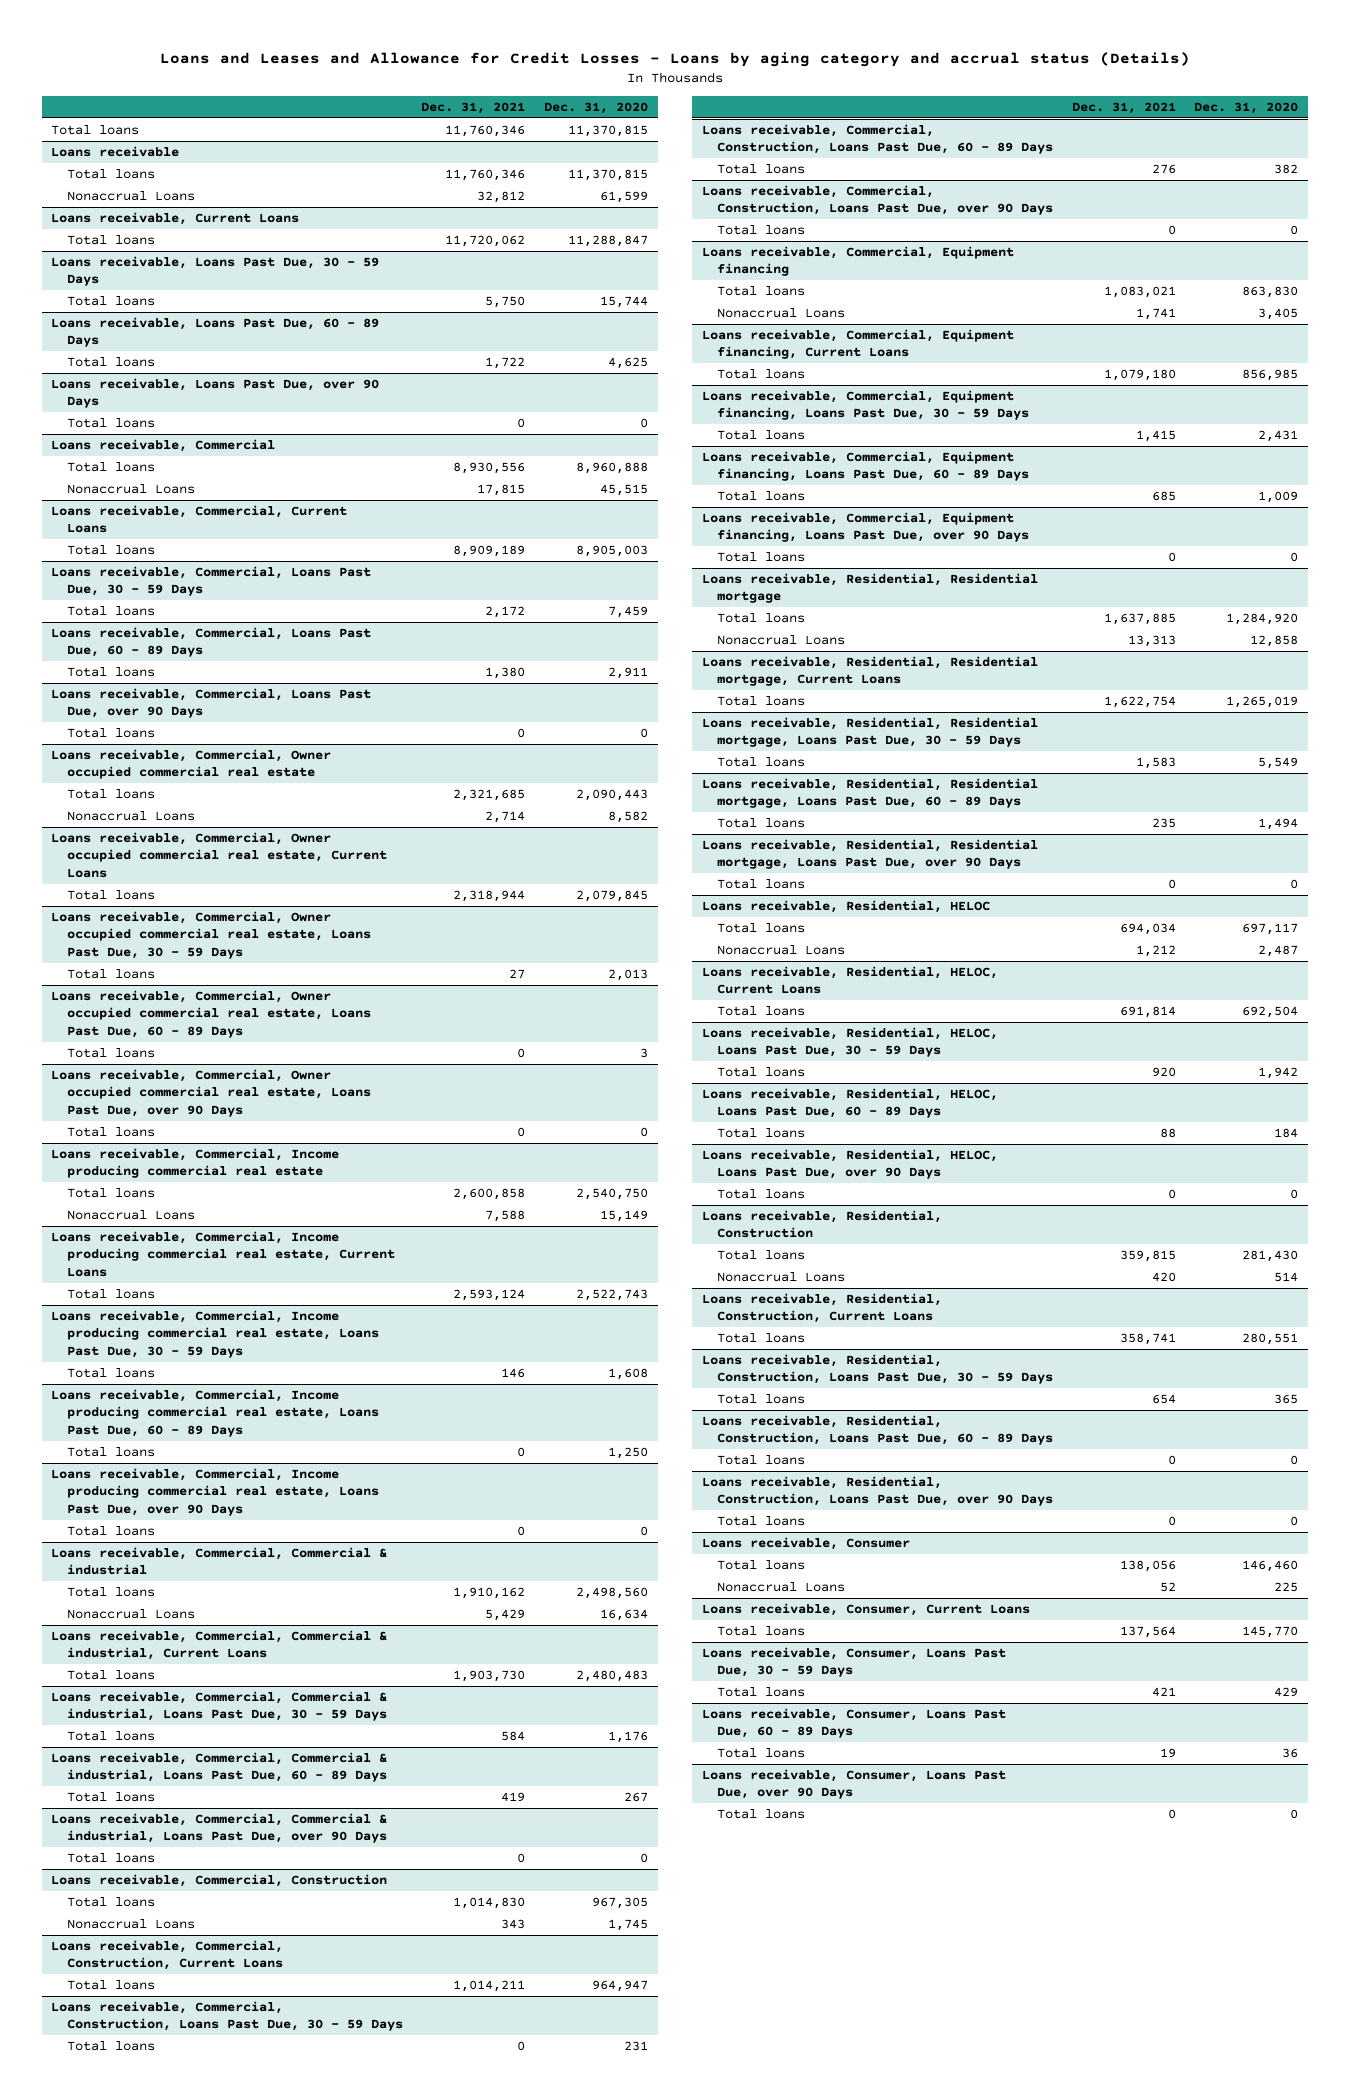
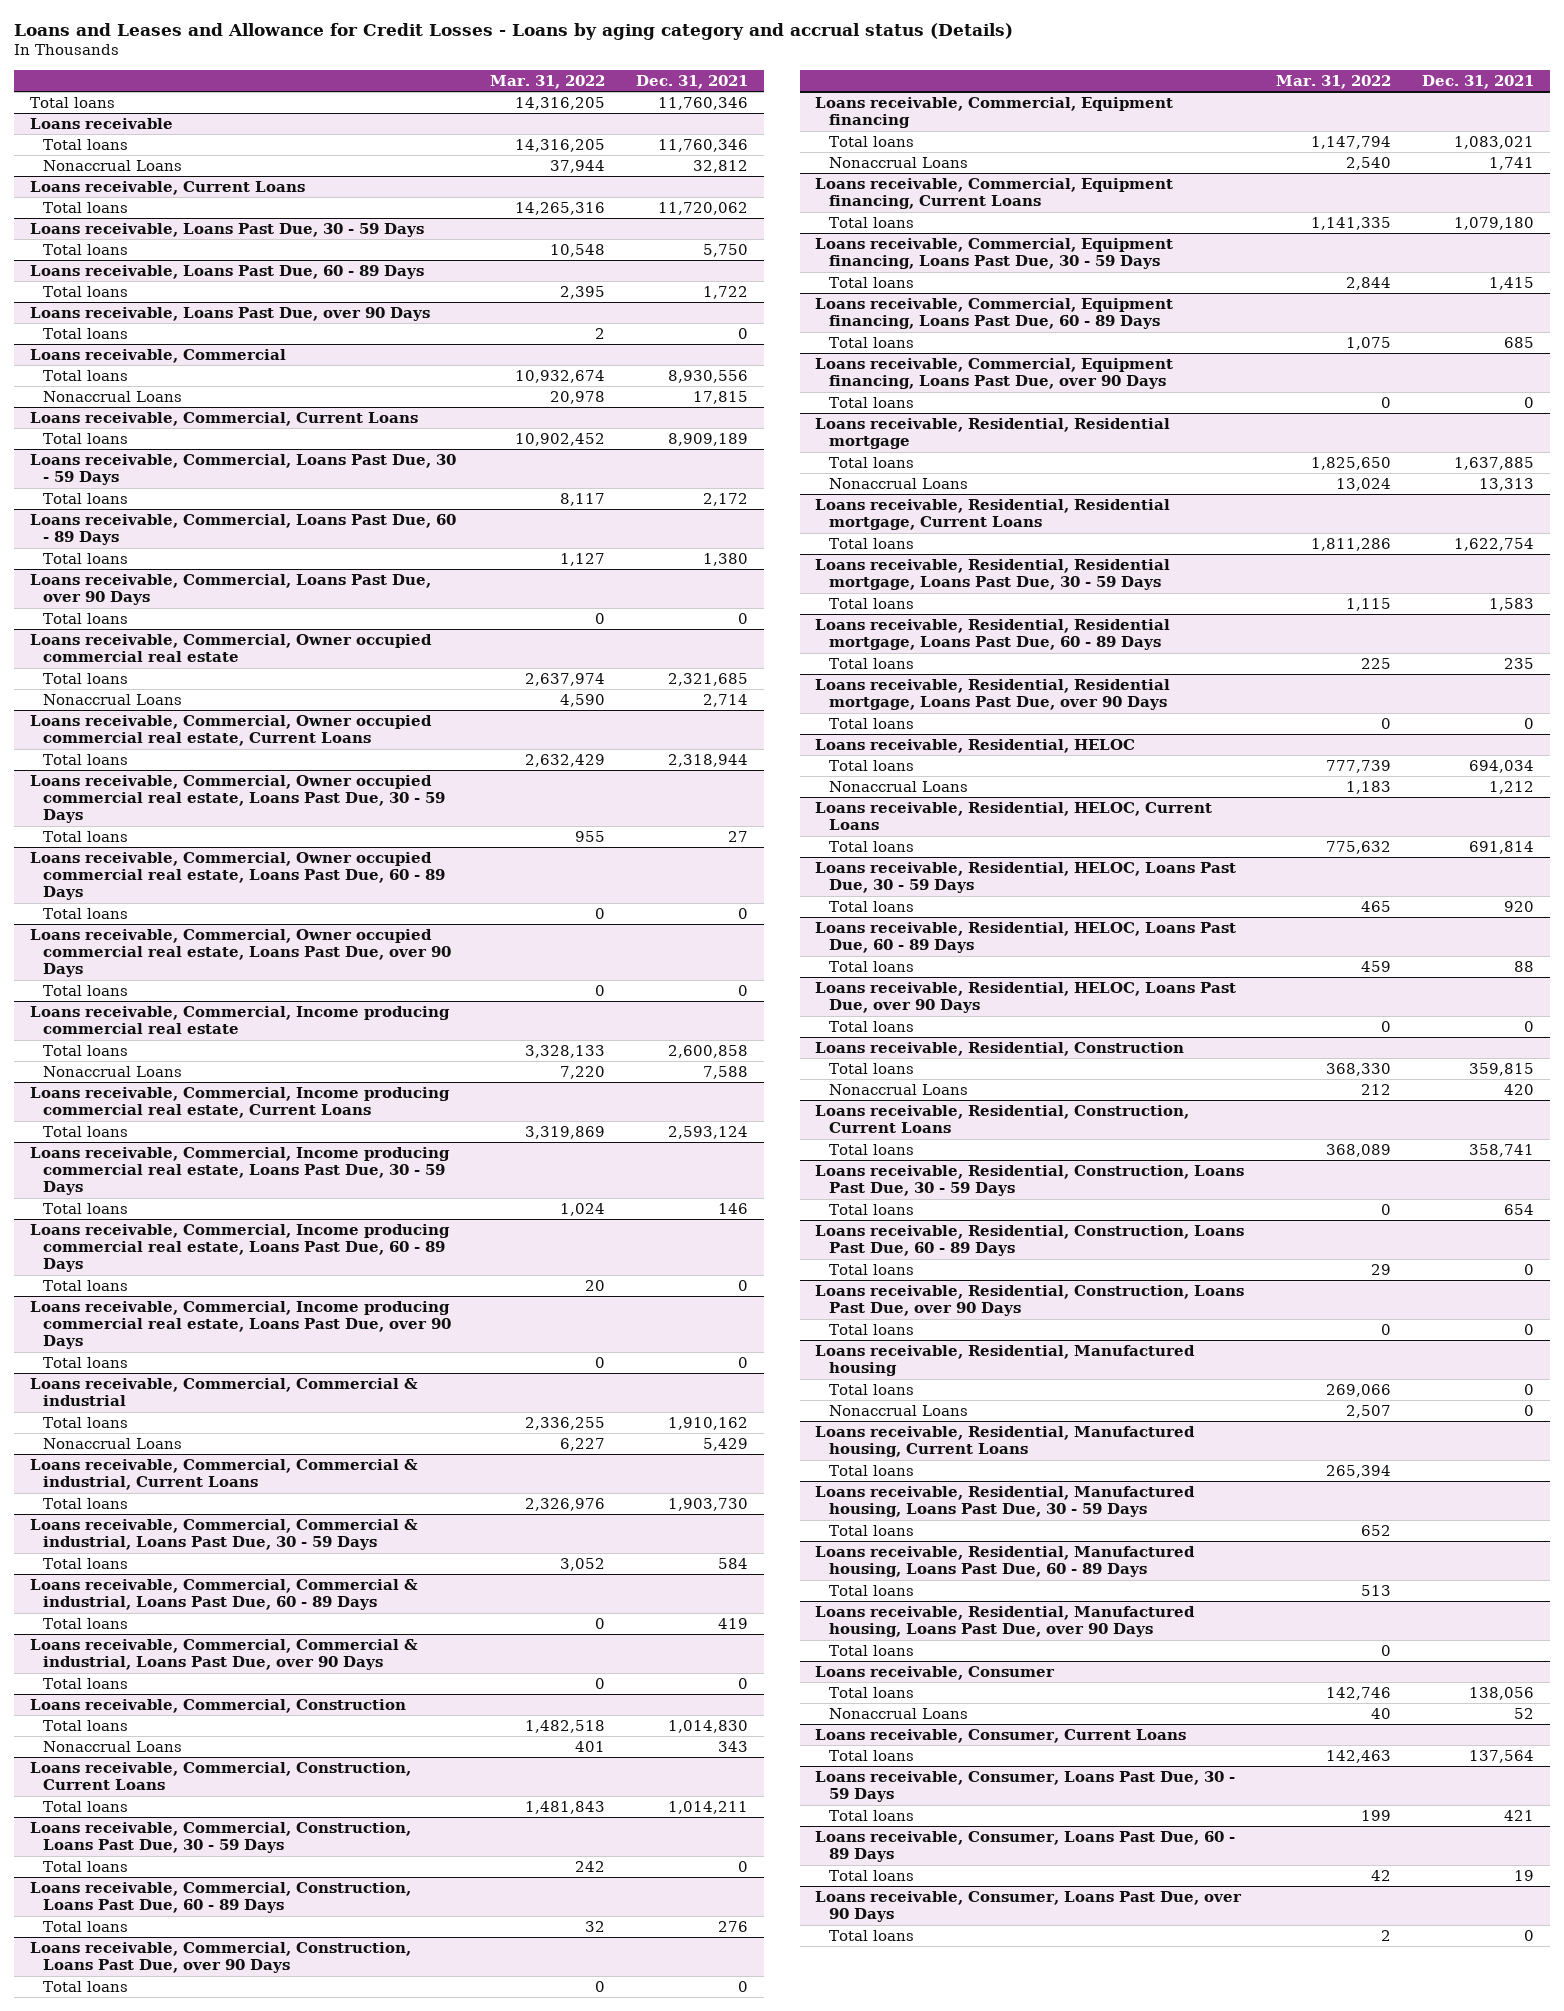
[544,102,649,115] Dec. 31, 2020 -> none
none -> [489,74,605,89] Mar. 31, 2022
none -> [815,1344,1196,1377] Loans receivable, Residential, Manufactured housing
none -> [829,1383,915,1395] Total loans
none -> [829,1404,969,1416] Nonaccrual Loans
none -> [815,1425,1196,1458] Loans receivable, Residential, Manufactured housing, Current Loans
none -> [829,1464,915,1476] Total loans
none -> [815,1485,1196,1518] Loans receivable, Residential, Manufactured housing, Loans Past Due, 30 - 59 Days
none -> [829,1524,915,1536] Total loans
none -> [815,1545,1196,1578] Loans receivable, Residential, Manufactured housing, Loans Past Due, 60 - 89 Days
none -> [829,1584,915,1596] Total loans
none -> [815,1605,1196,1638] Loans receivable, Residential, Manufactured housing, Loans Past Due, over 90 Days
none -> [829,1644,915,1656] Total loans

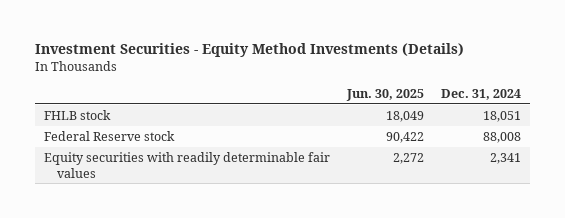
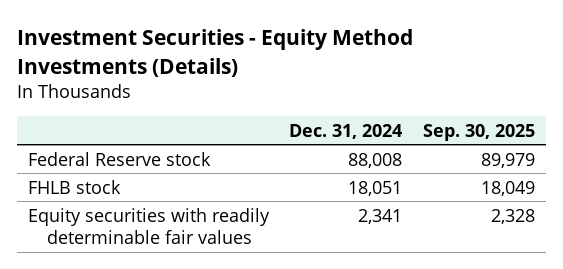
[345,88,424,101] Jun. 30, 2025 -> none
none -> [423,123,536,141] Sep. 30, 2025
[43,109,111,120] FHLB stock -> [27,179,121,194] FHLB stock

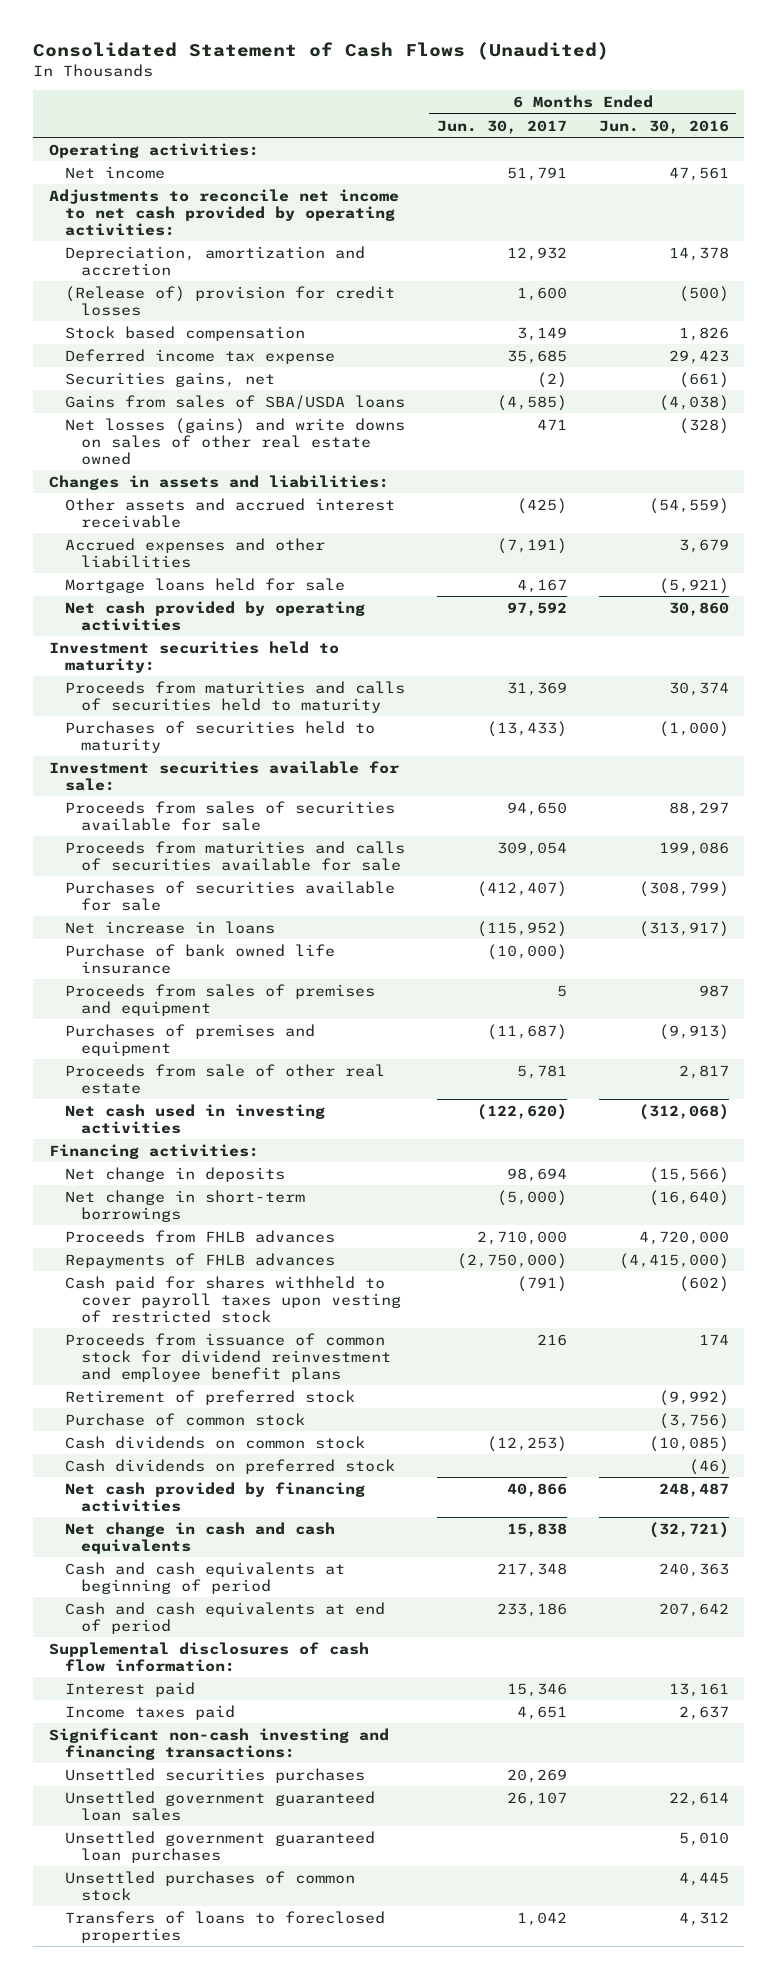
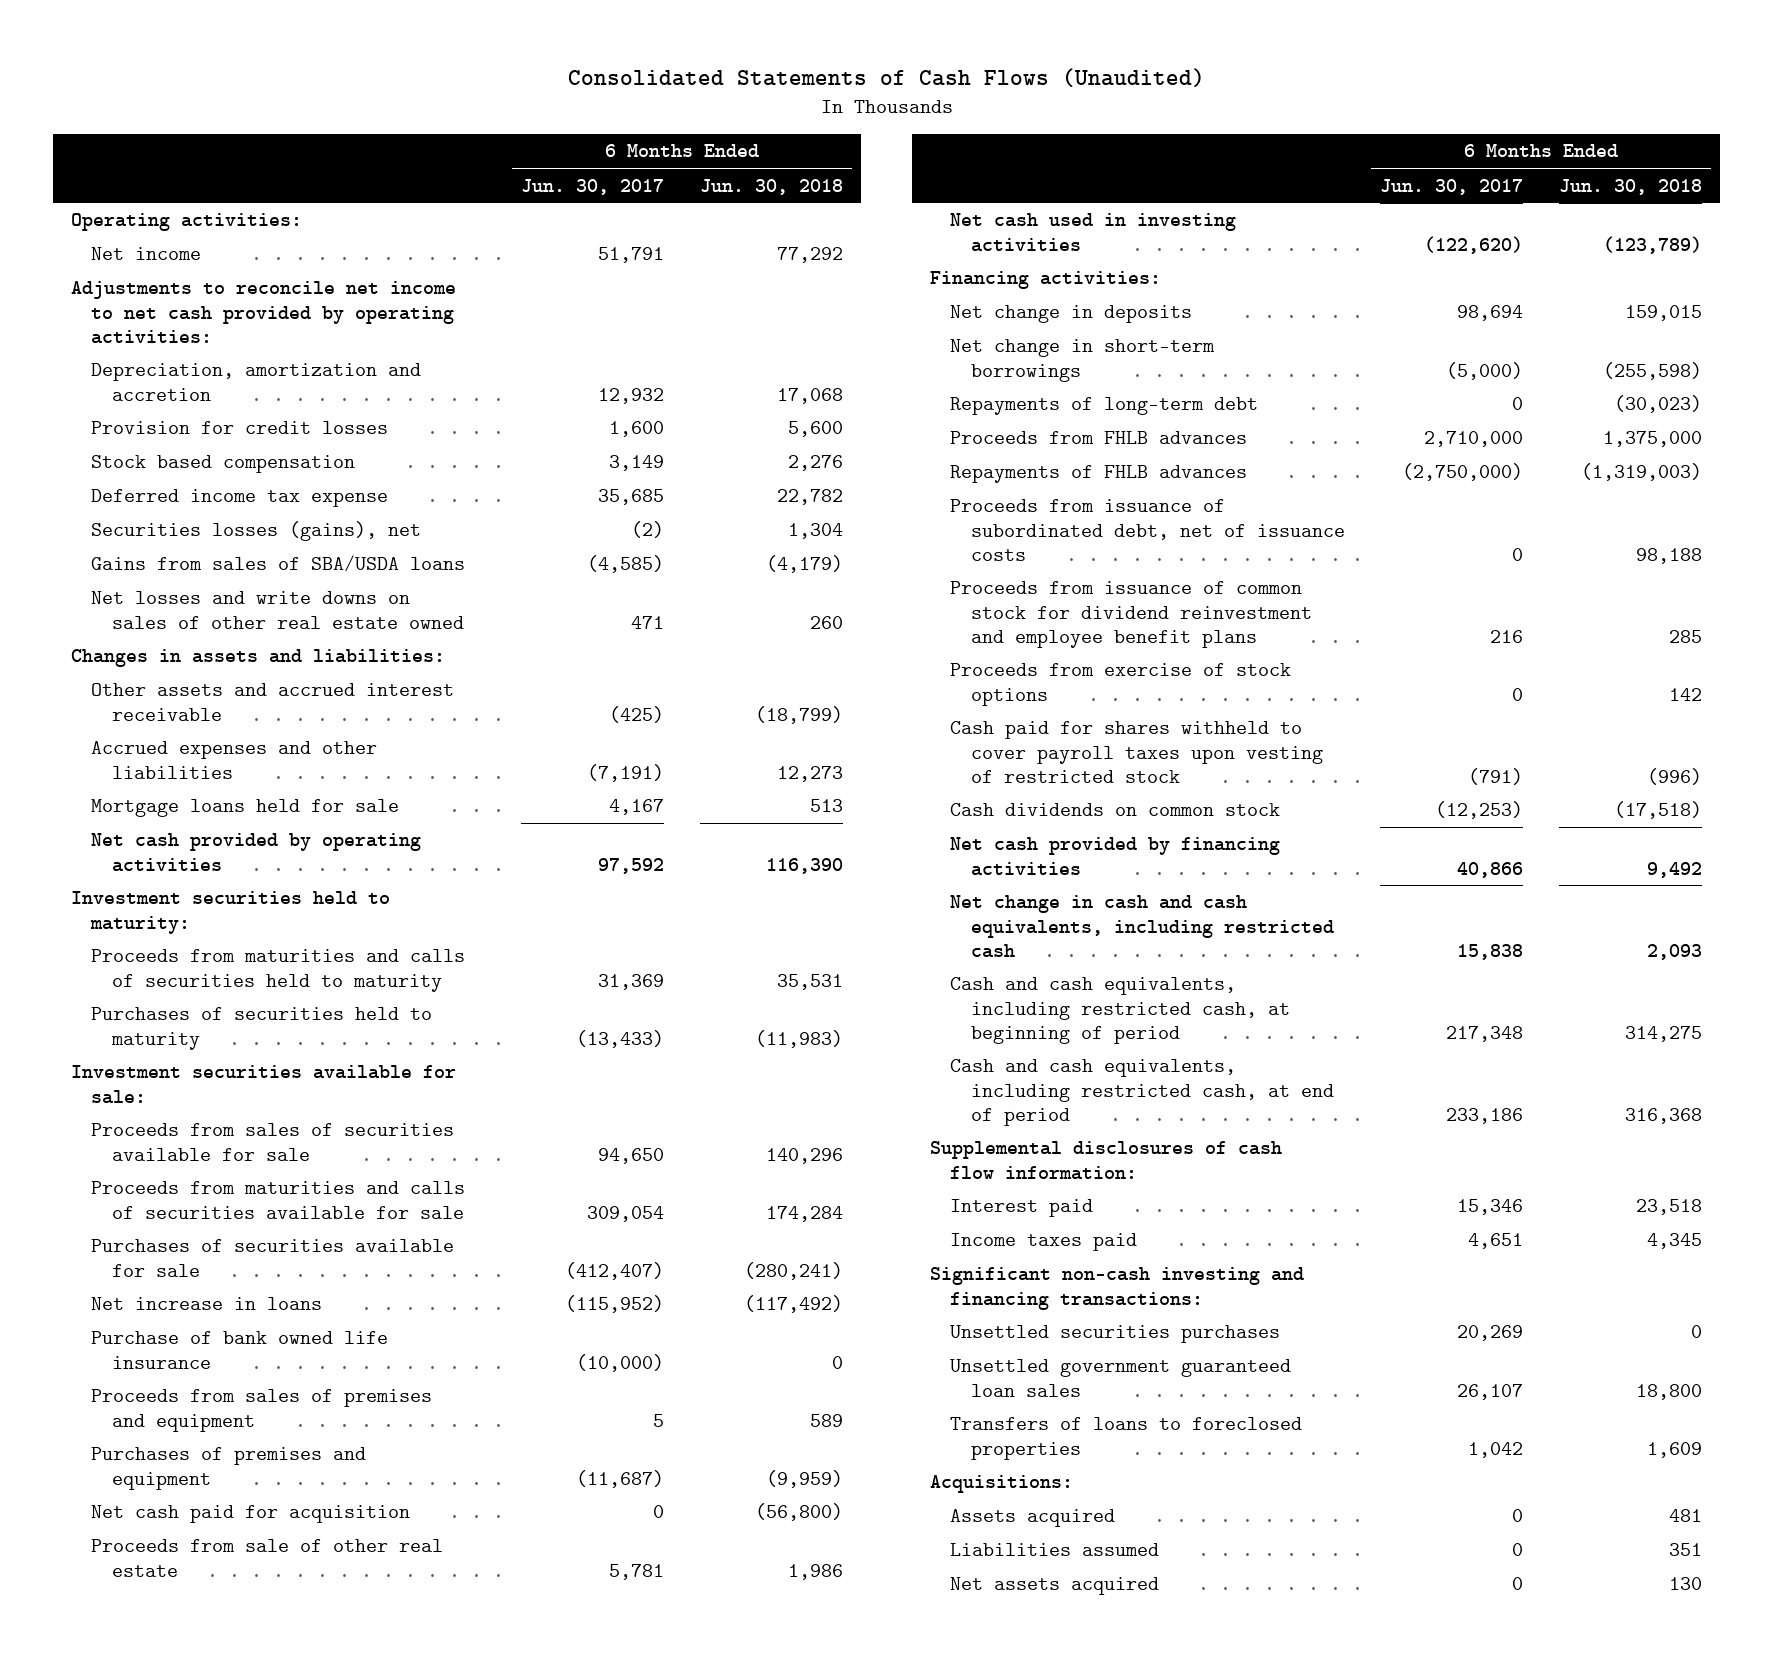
[33,42,610,61] Consolidated Statement of Cash Flows (Unaudited) -> [567,68,1205,88] Consolidated Statements of Cash Flows (Unaudited)
[598,119,729,134] Jun. 30, 2016 -> none
none -> [699,178,843,195] Jun. 30, 2018
[65,285,396,316] (Release of) provision for credit losses -> [91,421,389,435] Provision for credit losses
[65,371,276,387] Securities gains, net -> [91,521,422,542] Securities losses (gains), net
[65,417,406,465] Net losses (gains) and write downs on sales of other real estate owned -> [91,591,464,629] Net losses and write downs on sales of other real estate owned
none -> [91,1505,411,1524] Net cash paid for acquisition
none -> [950,397,1259,416] Repayments of long-term debt
none -> [950,499,1345,561] Proceeds from issuance of subordinated debt, net of issuance costs
[65,1389,356,1405] Retirement of preferred stock -> none
[65,1412,306,1426] Purchase of common stock -> none
none -> [950,663,1292,706] Proceeds from exercise of stock options
[65,1275,402,1323] Cash paid for shares withheld to cover payroll taxes upon vesting of restricted stock -> [950,721,1323,783] Cash paid for shares withheld to cover payroll taxes upon vesting of restricted stock
[65,1458,396,1474] Cash dividends on preferred stock -> none
[65,1521,336,1554] Net change in cash and cash equivalents -> [950,895,1334,958] Net change in cash and cash equivalents, including restricted cash
[65,1561,346,1594] Cash and cash equivalents at beginning of period -> [950,977,1290,1044] Cash and cash equivalents, including restricted cash, at beginning of period
[65,1601,386,1634] Cash and cash equivalents at end of period -> [950,1059,1334,1126] Cash and cash equivalents, including restricted cash, at end of period
[65,1830,376,1863] Unsettled government guaranteed loan purchases -> none
[65,1870,356,1901] Unsettled purchases of common stock -> none
none -> [930,1475,1074,1494] Acquisitions:
none -> [950,1509,1116,1528] Assets acquired
none -> [950,1543,1160,1557] Liabilities assumed
none -> [950,1577,1160,1596] Net assets acquired

